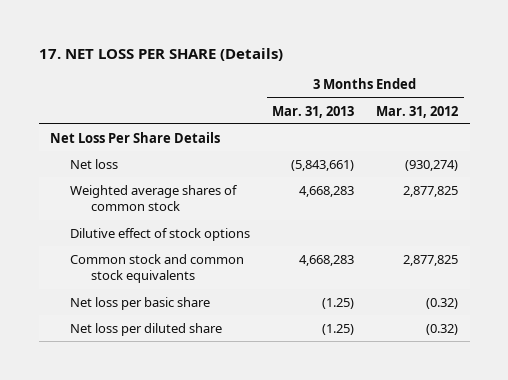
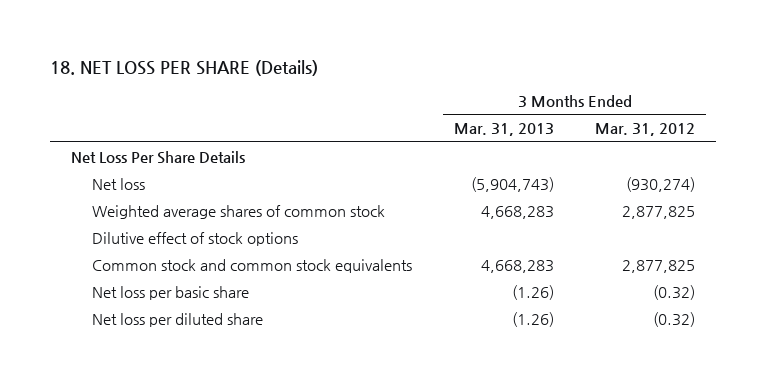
[38,47,283,61] 17. NET LOSS PER SHARE (Details) -> [50,60,319,77] 18. NET LOSS PER SHARE (Details)
[291,159,355,171] (5,843,661) -> [470,176,554,192] (5,904,743)
[322,297,355,309] (1.25) -> [511,284,554,300] (1.26)
[322,323,355,335] (1.25) -> [511,311,554,327] (1.26)

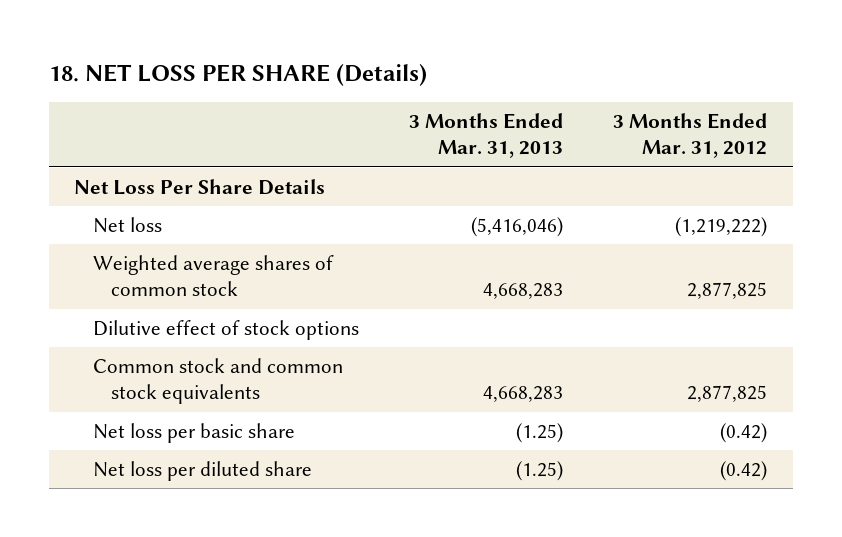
[470,176,554,192] (5,904,743) -> [471,216,564,237] (5,416,046)
[626,176,696,192] (930,274) -> [675,216,768,237] (1,219,222)
[511,284,554,300] (1.26) -> [516,422,564,443] (1.25)
[653,284,696,300] (0.32) -> [720,422,768,443] (0.42)
[511,311,554,327] (1.26) -> [516,460,564,481] (1.25)
[653,311,696,327] (0.32) -> [720,460,768,481] (0.42)

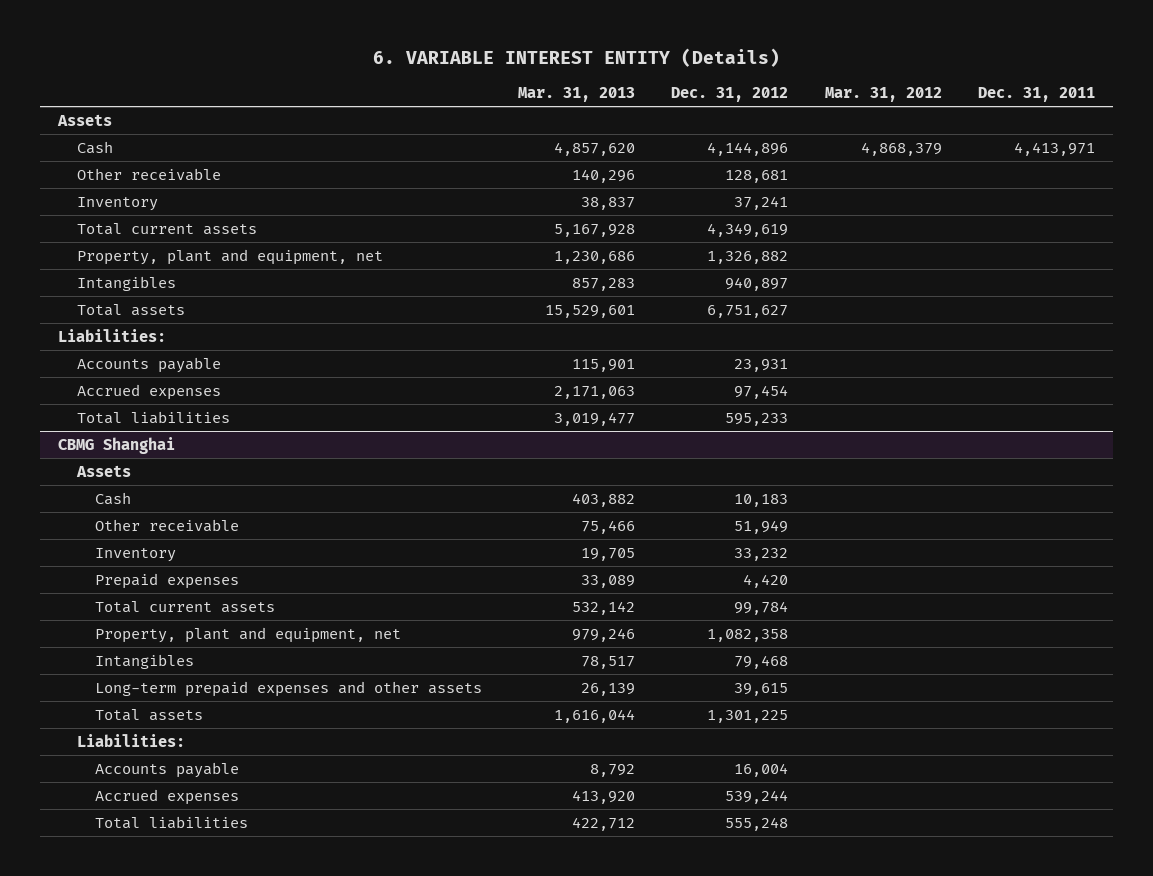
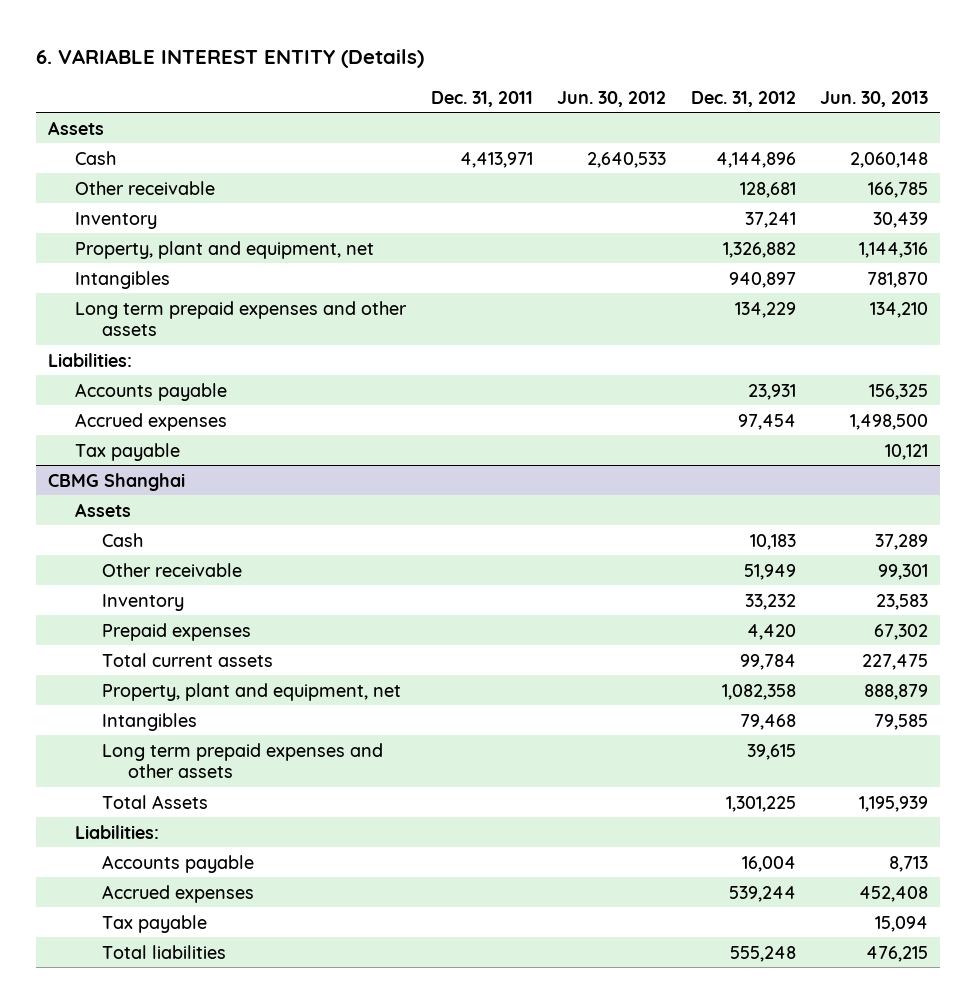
[518,86,636,102] Mar. 31, 2013 -> none
[824,86,942,102] Mar. 31, 2012 -> none
none -> [557,90,667,107] Jun. 30, 2012
none -> [820,90,929,107] Jun. 30, 2013
[76,223,257,236] Total current assets -> none
[76,304,185,317] Total assets -> none
none -> [75,300,408,337] Long term prepaid expenses and other assets
[76,411,230,425] Total liabilities -> none
none -> [75,442,181,461] Tax payable
[95,681,483,698] Long-term prepaid expenses and other assets -> [101,742,383,779] Long term prepaid expenses and other assets
[95,709,204,722] Total assets -> [101,794,208,809] Total Assets
none -> [101,914,207,933] Tax payable

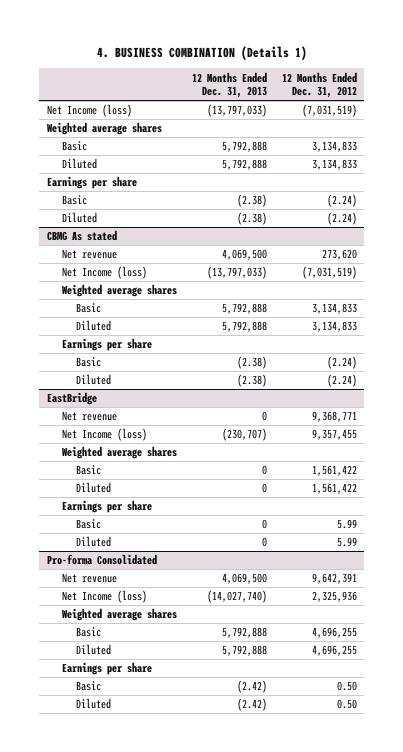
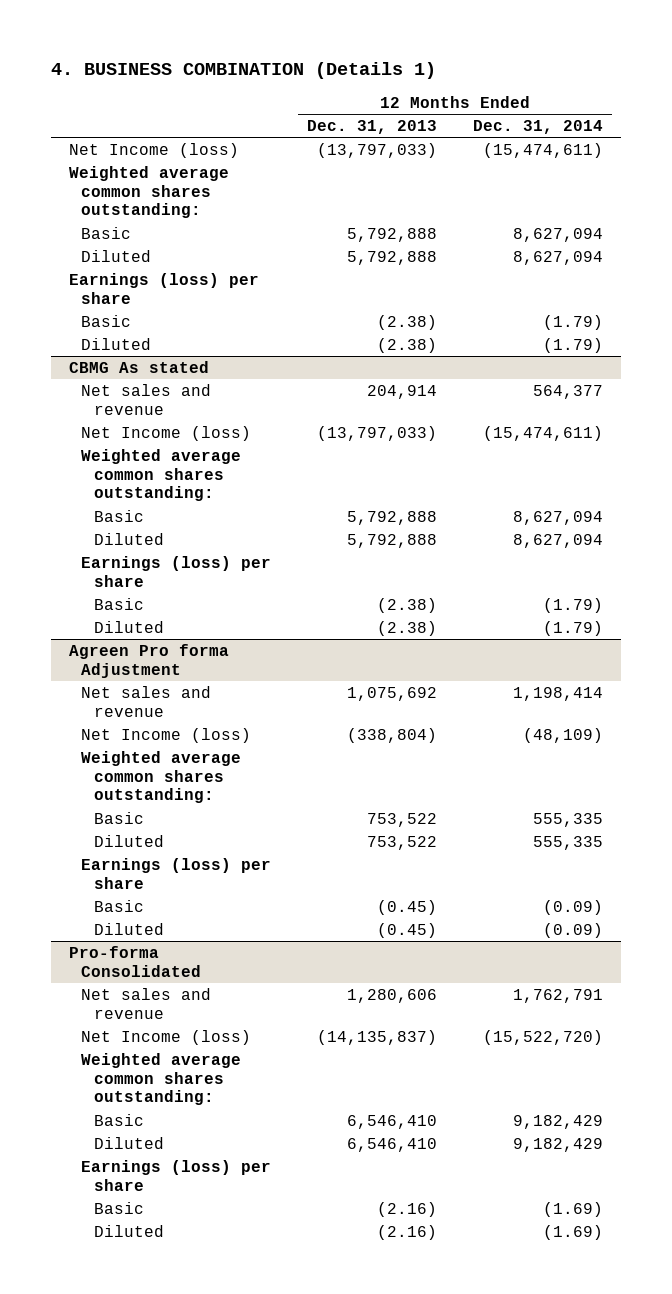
[281,71,357,99] 12 Months Ended Dec. 31, 2012 -> none
none -> [473,120,604,135] Dec. 31, 2014
[46,122,162,136] Weighted average shares -> [68,165,229,219] Weighted average common shares outstanding:
[46,176,137,190] Earnings per share -> [68,272,259,304] Earnings (loss) per share
[61,249,117,260] Net revenue -> [81,383,212,415] Net sales and revenue
[221,249,267,261] 4,069,500 -> [367,384,438,399] 204,914
[61,284,177,298] Weighted average shares -> [81,448,242,502] Weighted average common shares outstanding:
[61,338,152,352] Earnings per share -> [81,555,272,587] Earnings (loss) per share
[46,392,97,406] EastBridge -> none
none -> [68,643,229,678] Agreen Pro forma Adjustment
[61,411,117,422] Net revenue -> [81,685,212,717] Net sales and revenue
[261,411,267,422] 0 -> [347,686,438,701] 1,075,692
[221,428,267,442] (230,707) -> [347,727,438,743] (338,804)
[61,446,177,460] Weighted average shares -> [81,750,242,804] Weighted average common shares outstanding:
[261,465,267,476] 0 -> [367,812,438,827] 753,522
[261,483,267,494] 0 -> [367,835,438,850] 753,522
[61,500,152,514] Earnings per share -> [81,857,272,889] Earnings (loss) per share
[261,519,267,530] 0 -> [377,899,438,915] (0.45)
[261,537,267,548] 0 -> [377,922,438,938] (0.45)
[61,573,117,584] Net revenue -> [81,987,212,1019] Net sales and revenue
[221,573,267,585] 4,069,500 -> [347,988,438,1003] 1,280,606
[206,590,267,604] (14,027,740) -> [317,1029,438,1045] (14,135,837)
[61,608,177,622] Weighted average shares -> [81,1052,242,1106] Weighted average common shares outstanding:
[221,627,267,639] 5,792,888 -> [347,1114,438,1129] 6,546,410
[221,645,267,657] 5,792,888 -> [347,1137,438,1152] 6,546,410
[61,662,152,676] Earnings per share -> [81,1159,272,1191] Earnings (loss) per share
[236,680,267,694] (2.42) -> [377,1201,438,1217] (2.16)
[236,698,267,712] (2.42) -> [377,1224,438,1240] (2.16)

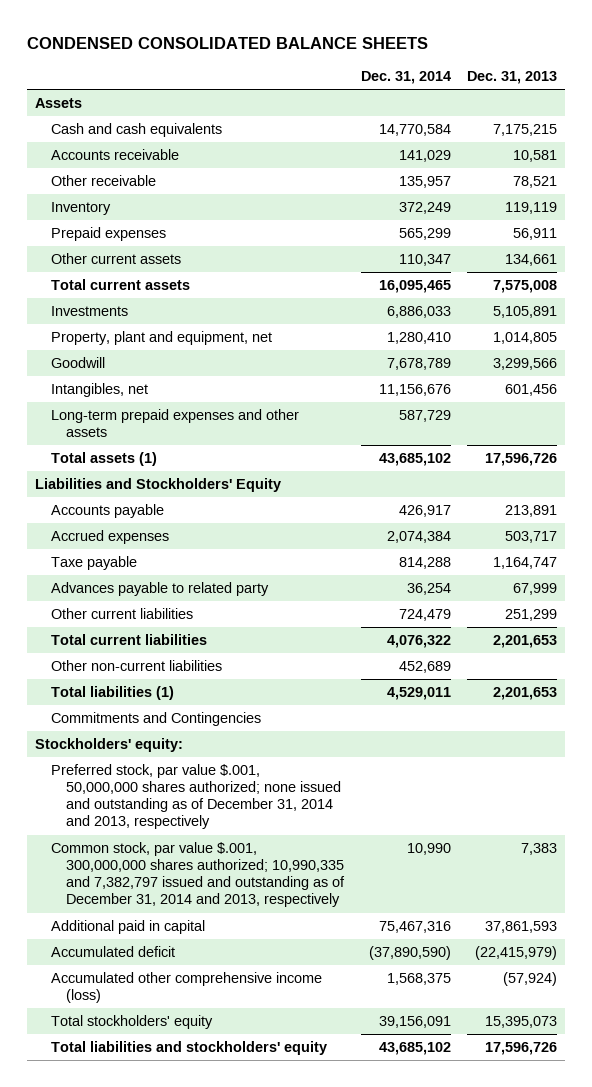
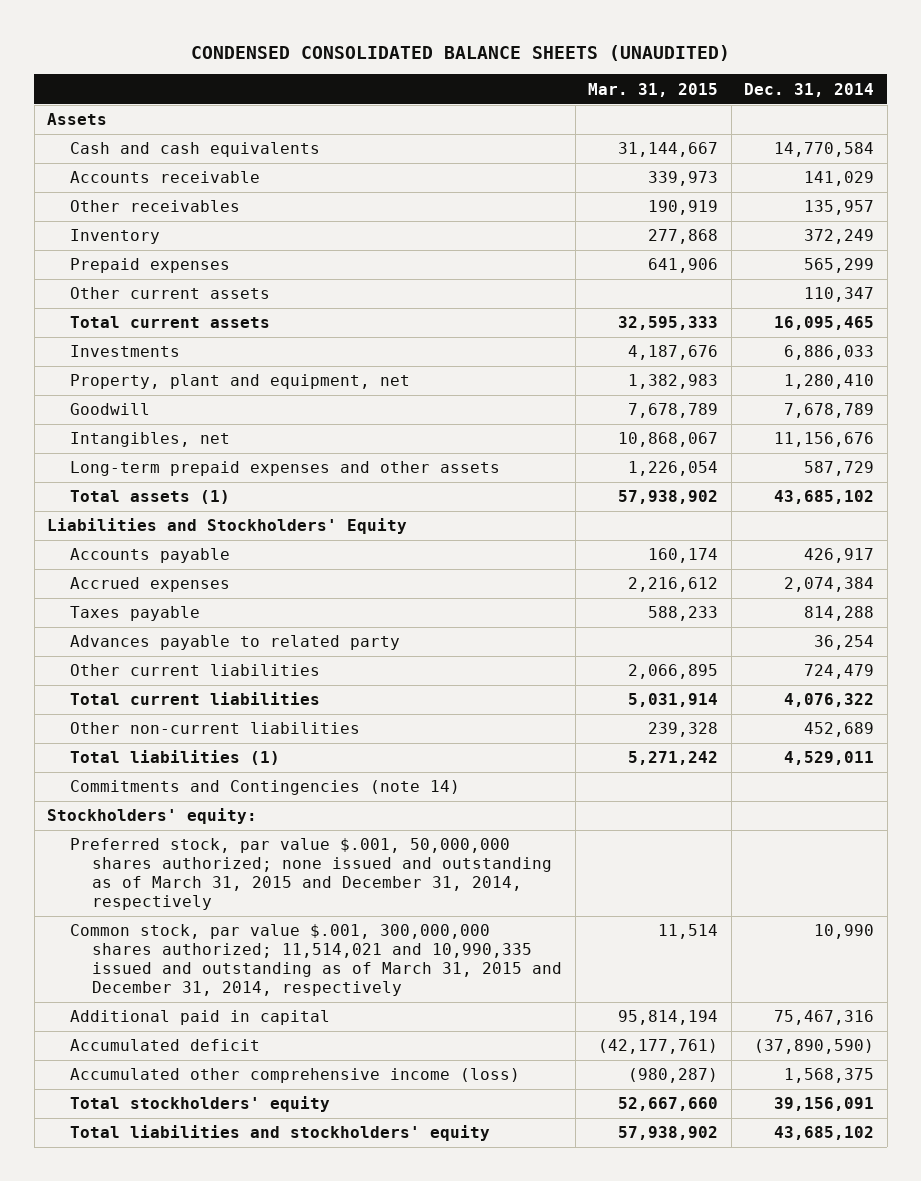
[26,36,428,49] CONDENSED CONSOLIDATED BALANCE SHEETS -> [190,44,730,61] CONDENSED CONSOLIDATED BALANCE SHEETS (UNAUDITED)
[466,71,557,85] Dec. 31, 2013 -> none
none -> [588,82,719,97] Mar. 31, 2015
[50,174,156,186] Other receivable -> [69,200,240,213] Other receivables
[50,555,137,570] Taxe payable -> [69,606,200,622] Taxes payable
[50,711,261,726] Commitments and Contingencies -> [69,780,460,796] Commitments and Contingencies (note 14)
[50,763,342,830] Preferred stock, par value $.001, 50,000,000 shares authorized; none issued and outstanding as of December 31, 2014 and 2013, respectively -> [69,838,553,910] Preferred stock, par value $.001, 50,000,000 shares authorized; none issued and outstanding as of March 31, 2015 and December 31, 2014, respectively
[50,841,346,908] Common stock, par value $.001, 300,000,000 shares authorized; 10,990,335 and 7,382,797 issued and outstanding as of December 31, 2014 and 2013, respectively -> [69,924,563,996] Common stock, par value $.001, 300,000,000 shares authorized; 11,514,021 and 10,990,335 issued and outstanding as of March 31, 2015 and December 31, 2014, respectively

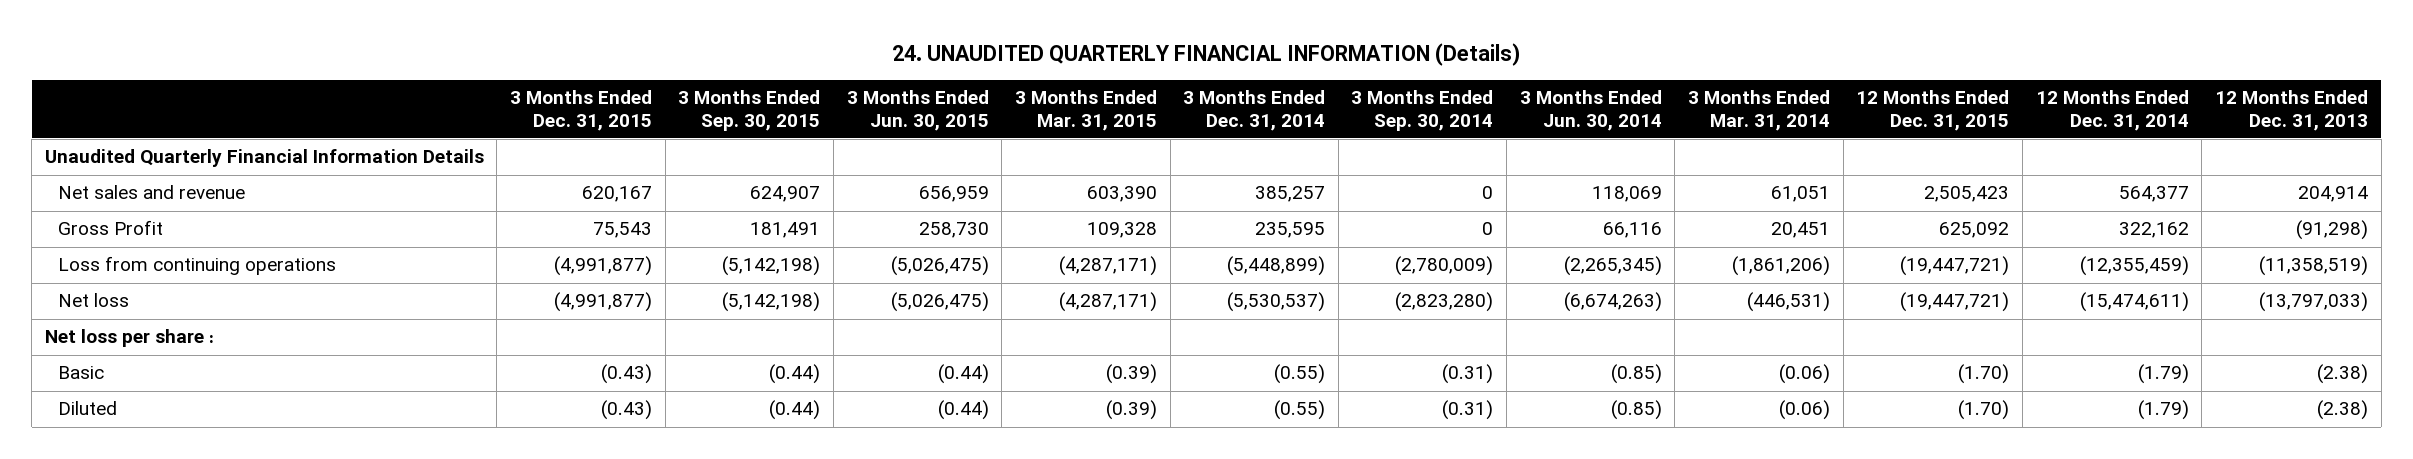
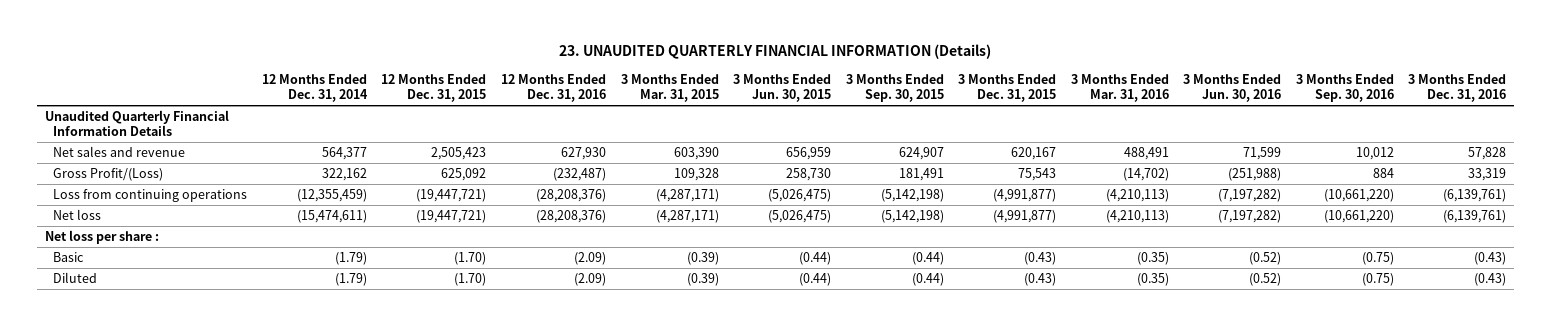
[892,42,1521,66] 24. UNAUDITED QUARTERLY FINANCIAL INFORMATION (Details) -> [559,44,992,60] 23. UNAUDITED QUARTERLY FINANCIAL INFORMATION (Details)
[1183,90,1326,131] 3 Months Ended Dec. 31, 2014 -> none
[1351,90,1494,131] 3 Months Ended Sep. 30, 2014 -> none
[1519,90,1662,131] 3 Months Ended Jun. 30, 2014 -> none
[1688,90,1831,131] 3 Months Ended Mar. 31, 2014 -> none
[2214,90,2368,131] 12 Months Ended Dec. 31, 2013 -> none
none -> [500,73,606,102] 12 Months Ended Dec. 31, 2016
none -> [1070,73,1169,102] 3 Months Ended Mar. 31, 2016
none -> [1183,73,1282,102] 3 Months Ended Jun. 30, 2016
none -> [1295,73,1394,102] 3 Months Ended Sep. 30, 2016
none -> [1408,73,1507,102] 3 Months Ended Dec. 31, 2016
[58,220,164,236] Gross Profit -> [53,168,164,182] Gross Profit/(Loss)

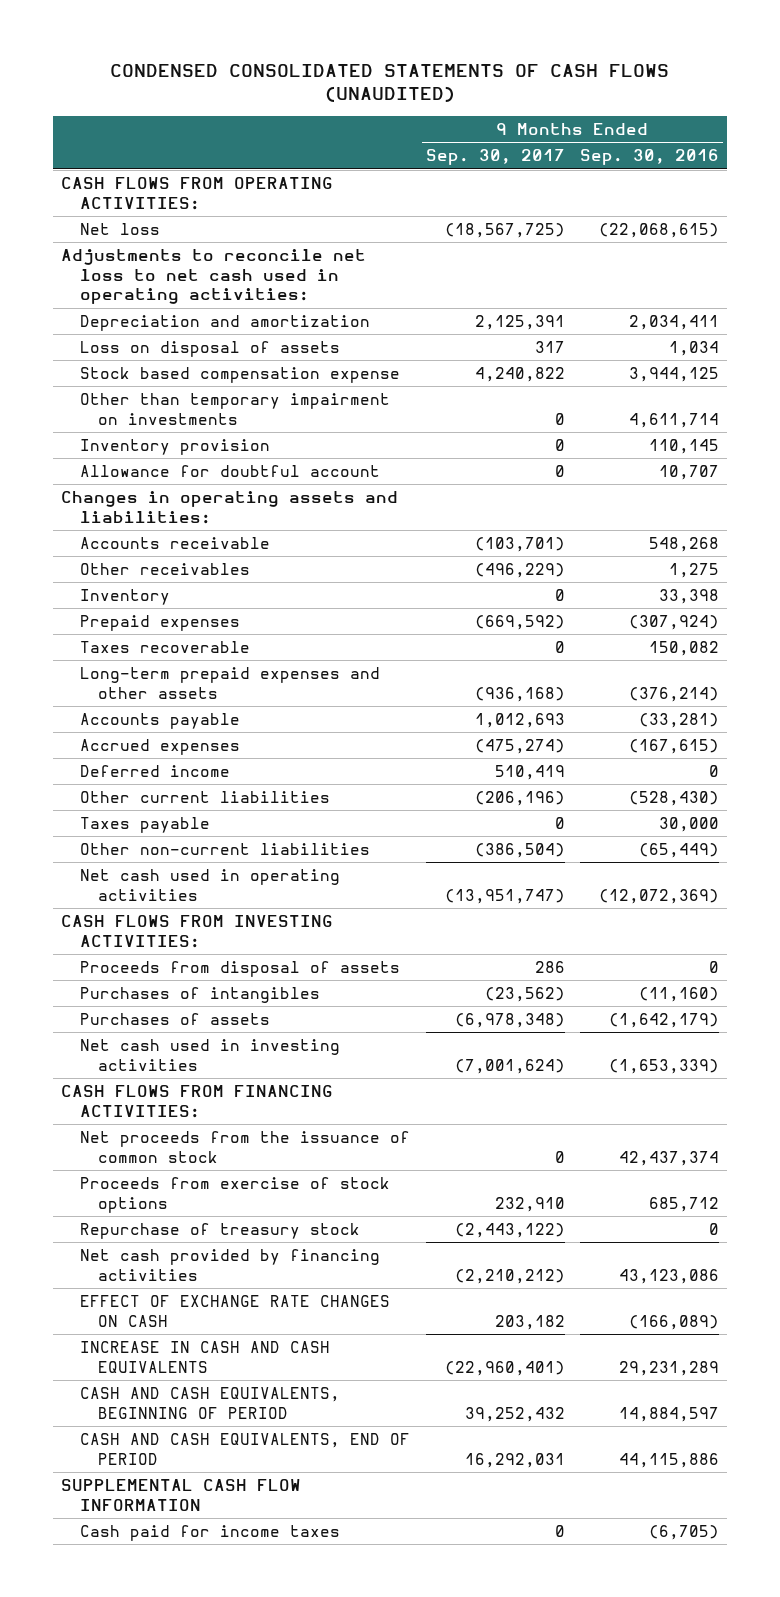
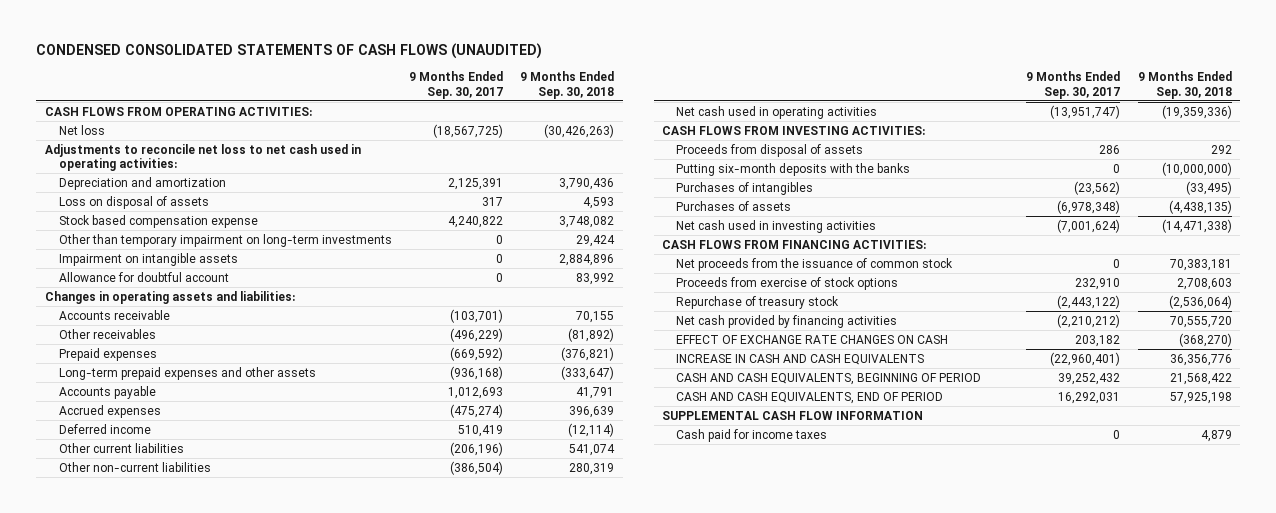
[580,149,720,166] Sep. 30, 2016 -> none
none -> [520,71,615,99] 9 Months Ended Sep. 30, 2018
[79,439,270,456] Inventory provision -> none
[79,393,390,425] Other than temporary impairment on investments -> [59,233,393,247] Other than temporary impairment on long-term investments
none -> [59,252,239,266] Impairment on intangible assets
[79,589,170,606] Inventory -> none
[79,641,250,654] Taxes recoverable -> none
[79,817,210,834] Taxes payable -> none
none -> [676,162,911,176] Putting six-month deposits with the banks

